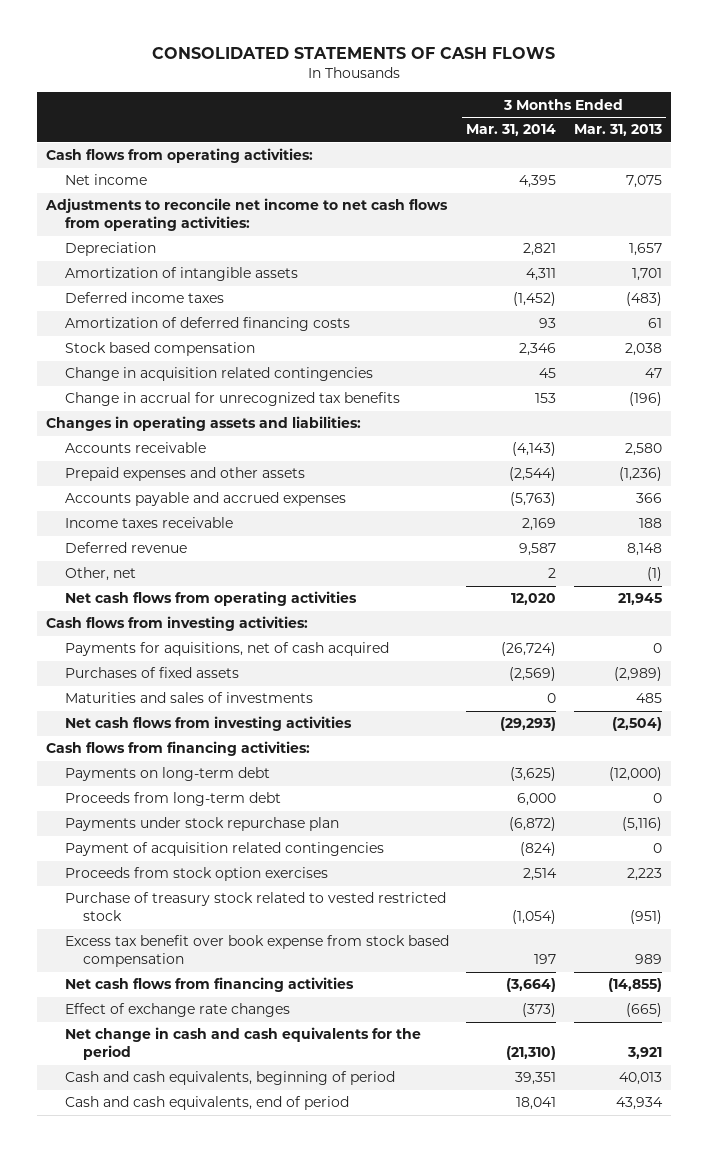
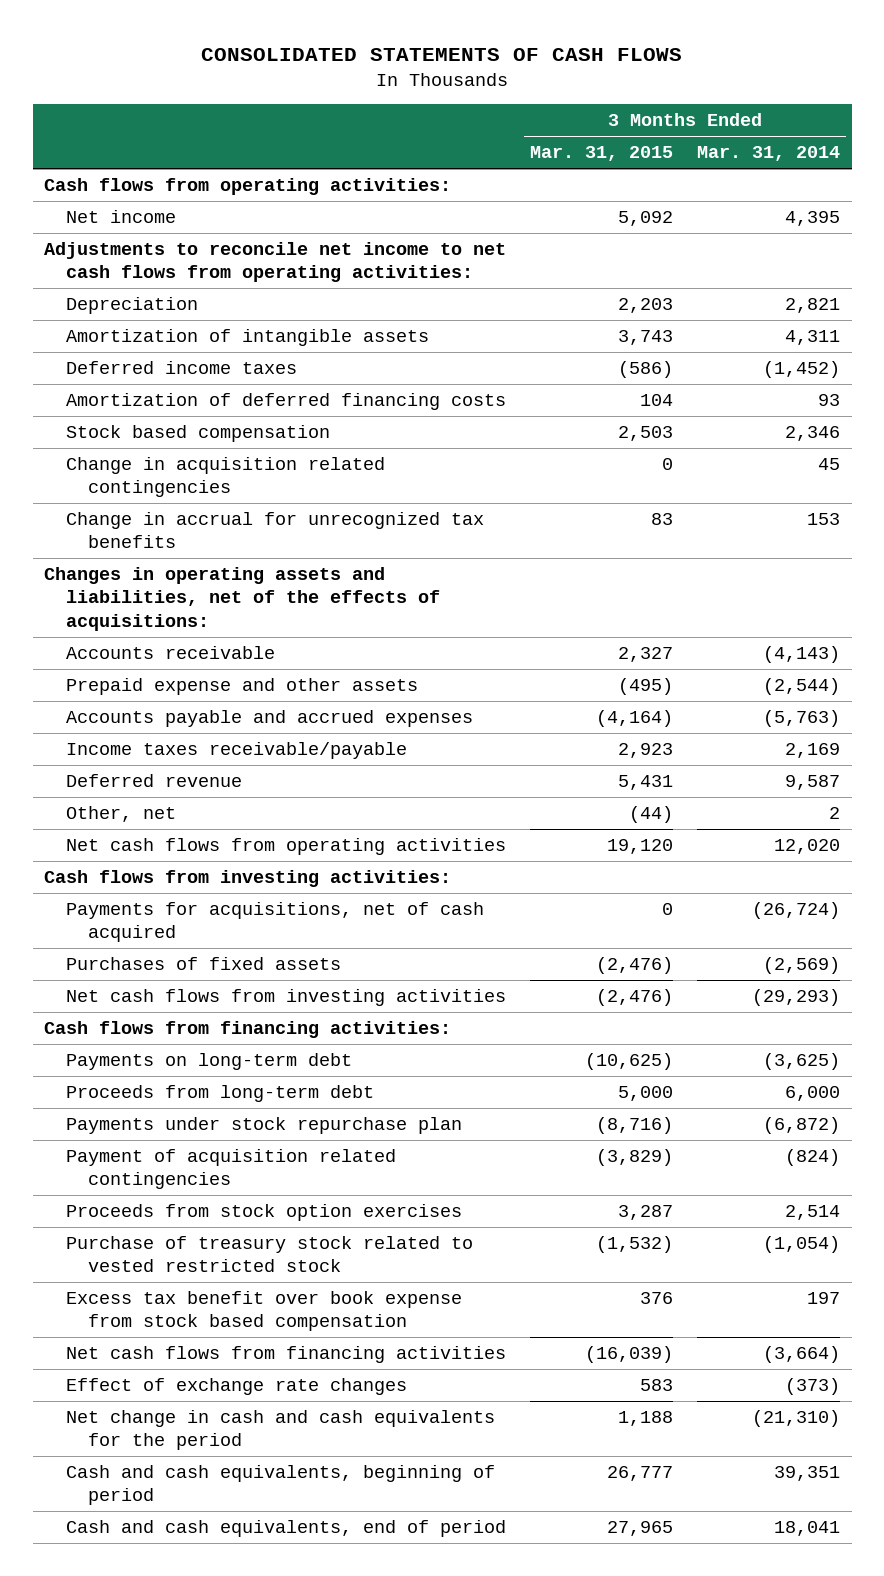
[574,124,663,137] Mar. 31, 2013 -> none
none -> [530,146,674,162] Mar. 31, 2015
[46,416,362,432] Changes in operating assets and liabilities: -> [44,567,441,631] Changes in operating assets and liabilities, net of the effects of acquisitions:
[64,467,305,482] Prepaid expenses and other assets -> [66,678,419,696] Prepaid expense and other assets
[64,517,233,529] Income taxes receivable -> [66,742,408,760] Income taxes receivable/payable
[64,642,389,657] Payments for aquisitions, net of cash acquired -> [66,902,485,943] Payments for acquisitions, net of cash acquired
[64,692,313,704] Maturities and sales of investments -> none

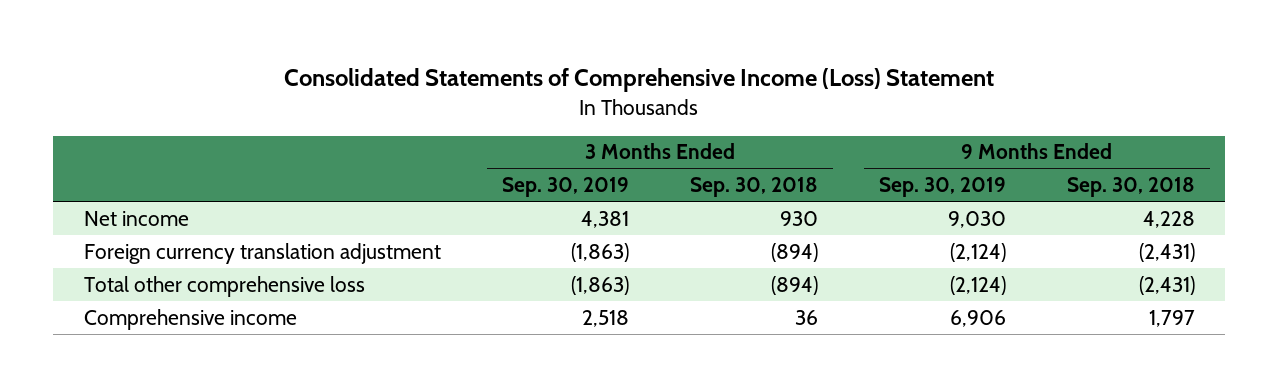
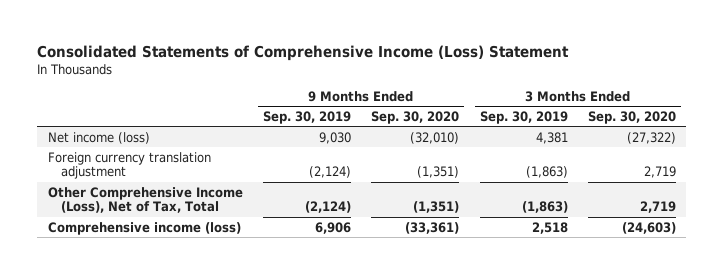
[689,177,818,198] Sep. 30, 2018 -> none
[1066,177,1195,198] Sep. 30, 2018 -> none
none -> [371,110,460,124] Sep. 30, 2020
none -> [588,110,677,124] Sep. 30, 2020
[83,210,189,226] Net income -> [47,131,150,144] Net income (loss)
[83,275,365,297] Total other comprehensive loss -> [47,186,243,214] Other Comprehensive Income (Loss), Net of Tax, Total
[83,308,297,330] Comprehensive income -> [47,221,241,235] Comprehensive income (loss)

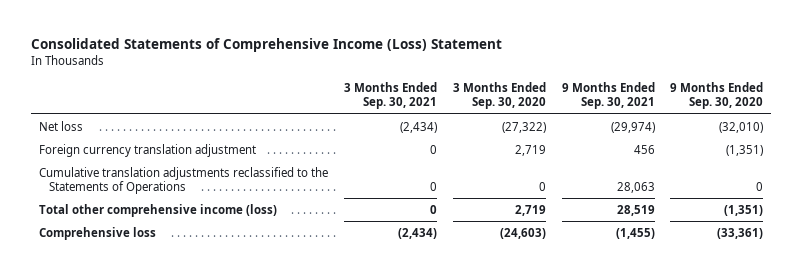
[262,110,351,124] Sep. 30, 2019 -> none
[479,110,568,124] Sep. 30, 2019 -> none
none -> [343,82,437,110] 3 Months Ended Sep. 30, 2021
none -> [561,82,655,110] 9 Months Ended Sep. 30, 2021
[47,131,150,144] Net income (loss) -> [39,120,84,131] Net loss
none -> [39,166,329,194] Cumulative translation adjustments reclassified to the Statements of Operations
[47,186,243,214] Other Comprehensive Income (Loss), Net of Tax, Total -> [39,203,278,217] Total other comprehensive income (loss)
[47,221,241,235] Comprehensive income (loss) -> [39,226,157,240] Comprehensive loss

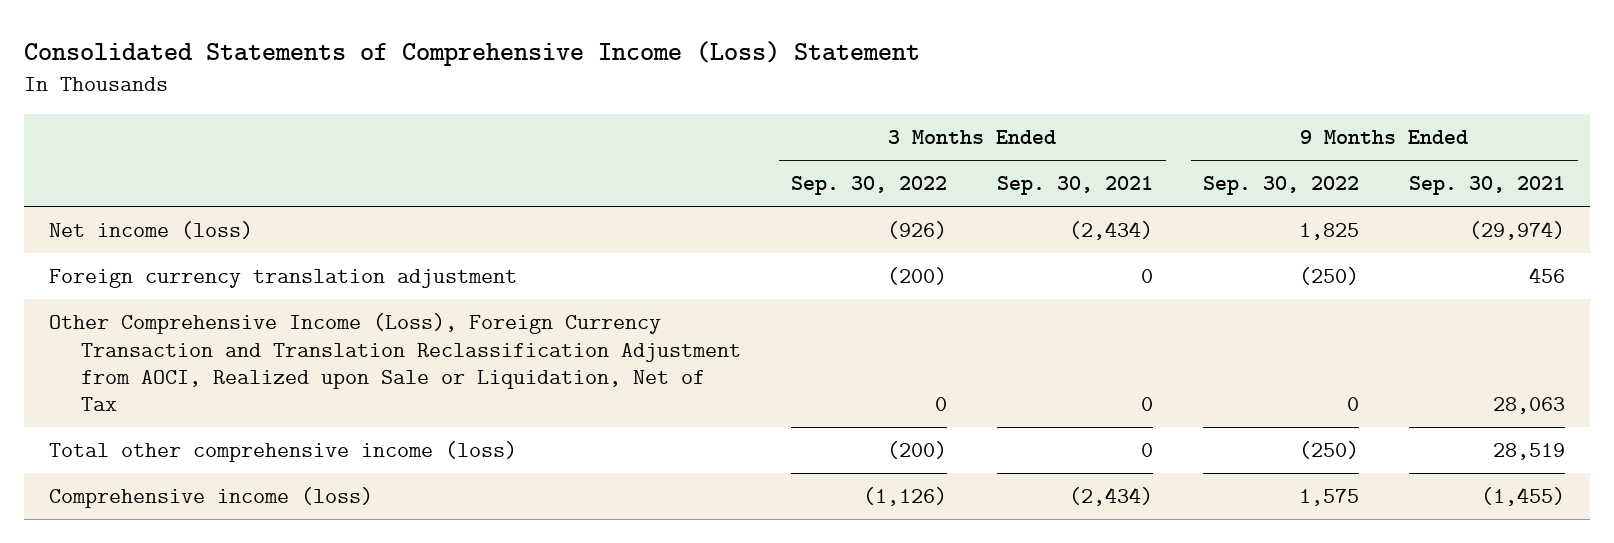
[452,82,546,110] 3 Months Ended Sep. 30, 2020 -> none
[670,82,764,110] 9 Months Ended Sep. 30, 2020 -> none
none -> [791,176,948,196] Sep. 30, 2022
none -> [1203,176,1360,196] Sep. 30, 2022
[39,120,84,131] Net loss -> [48,221,253,240] Net income (loss)
[39,166,329,194] Cumulative translation adjustments reclassified to the Statements of Operations -> [48,313,742,412] Other Comprehensive Income (Loss), Foreign Currency Transaction and Translation Reclassification Adjustment from AOCI, Realized upon Sale or Liquidation, Net of Tax
[39,226,157,240] Comprehensive loss -> [48,487,373,509] Comprehensive income (loss)

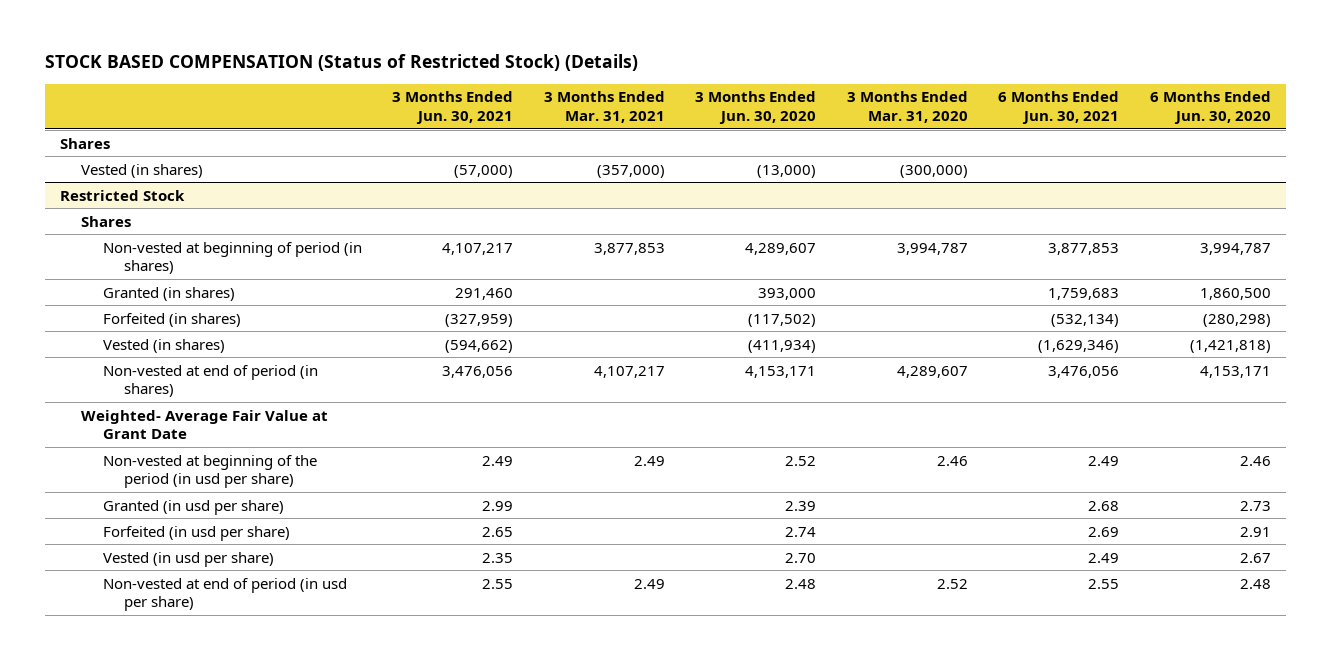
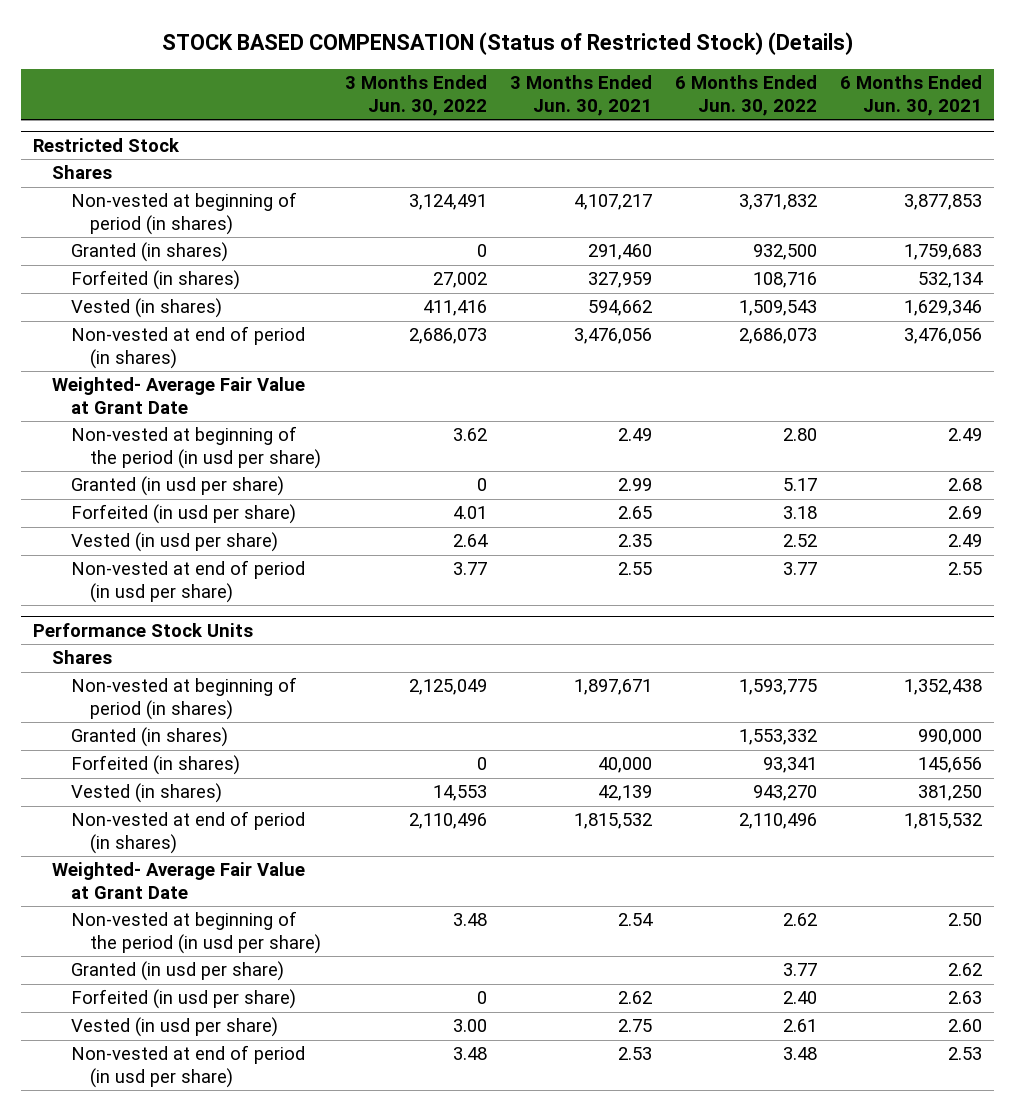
[543,91,665,124] 3 Months Ended Mar. 31, 2021 -> none
[695,91,817,125] 3 Months Ended Jun. 30, 2020 -> none
[846,91,968,124] 3 Months Ended Mar. 31, 2020 -> none
[1149,91,1271,125] 6 Months Ended Jun. 30, 2020 -> none
none -> [344,75,487,117] 3 Months Ended Jun. 30, 2022
none -> [675,75,818,117] 6 Months Ended Jun. 30, 2022
[60,137,111,149] Shares -> none
[81,163,204,178] Vested (in shares) -> none
[445,313,514,327] (327,959) -> [587,272,652,289] 327,959
[1051,313,1120,327] (532,134) -> [918,272,984,289] 532,134
[445,339,514,353] (594,662) -> [587,300,652,317] 594,662
[1038,339,1120,353] (1,629,346) -> [904,300,983,317] 1,629,346
none -> [32,622,253,637] Performance Stock Units
none -> [51,650,112,665] Shares
none -> [71,677,298,721] Non-vested at beginning of period (in shares)
none -> [71,727,229,748] Granted (in shares)
none -> [71,755,241,776] Forfeited (in shares)
none -> [71,783,223,804] Vested (in shares)
none -> [71,811,306,855] Non-vested at end of period (in shares)
none -> [51,862,305,900] Weighted- Average Fair Value at Grant Date
none -> [71,911,322,955] Non-vested at beginning of the period (in usd per share)
none -> [71,961,285,982] Granted (in usd per share)
none -> [71,989,297,1010] Forfeited (in usd per share)
none -> [71,1017,279,1038] Vested (in usd per share)
none -> [71,1045,306,1089] Non-vested at end of period (in usd per share)

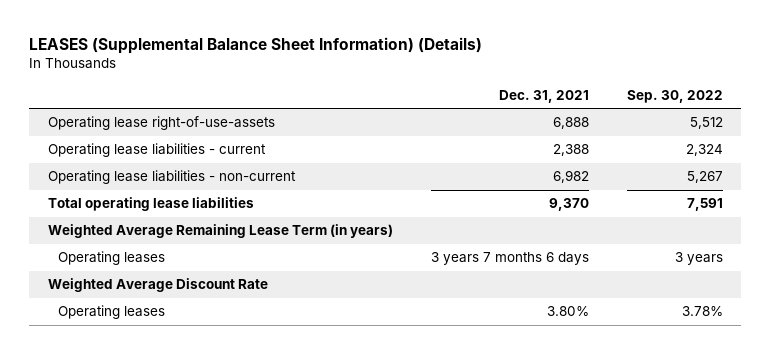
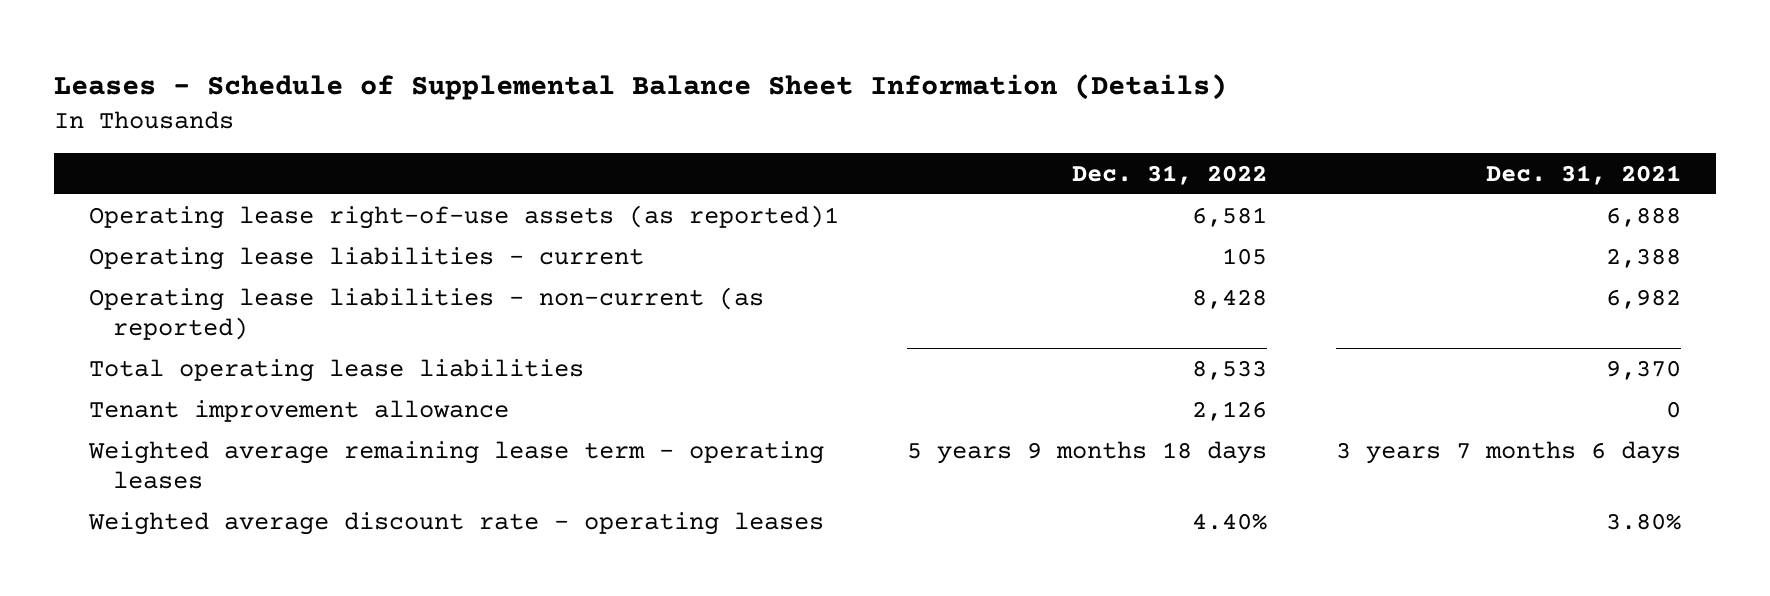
[28,36,482,54] LEASES (Supplemental Balance Sheet Information) (Details) -> [54,73,1228,100] Leases - Schedule of Supplemental Balance Sheet Information (Details)
[626,89,723,103] Sep. 30, 2022 -> none
none -> [1072,165,1268,186] Dec. 31, 2022
[47,116,275,131] Operating lease right-of-use-assets -> [88,204,839,229] Operating lease right-of-use assets (as reported)1
[47,170,296,185] Operating lease liabilities - non-current -> [88,286,764,341] Operating lease liabilities - non-current (as reported)
[47,224,393,239] Weighted Average Remaining Lease Term (in years) -> none
[47,278,268,293] Weighted Average Discount Rate -> none
none -> [88,399,509,422] Tenant improvement allowance
[57,251,165,266] Operating leases -> [87,440,824,490] Weighted average remaining lease term - operating leases
[57,305,165,320] Operating leases -> [87,511,824,535] Weighted average discount rate - operating leases

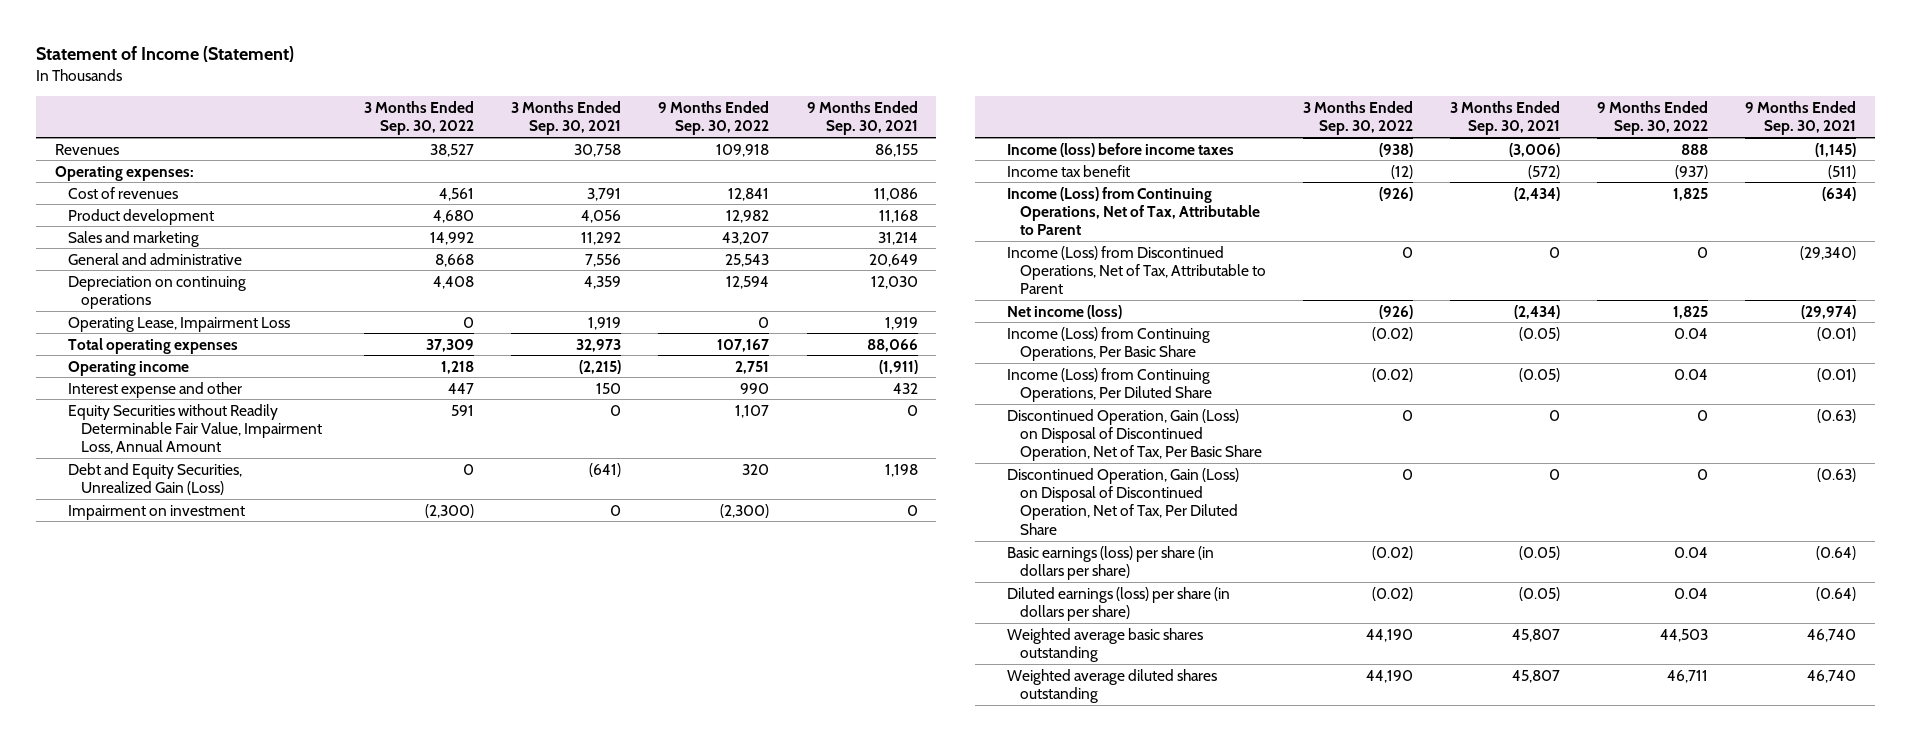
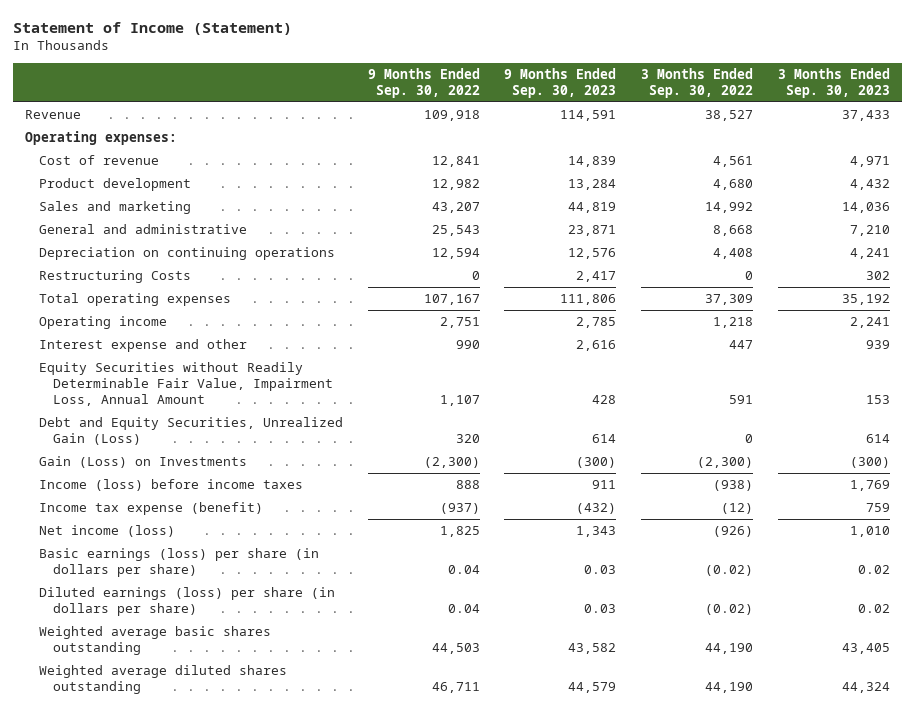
[511,100,622,136] 3 Months Ended Sep. 30, 2021 -> none
[806,100,918,136] 9 Months Ended Sep. 30, 2021 -> none
none -> [504,68,617,99] 9 Months Ended Sep. 30, 2023
none -> [777,68,890,99] 3 Months Ended Sep. 30, 2023
[54,143,119,155] Revenues -> [25,110,82,120] Revenue
[67,186,178,199] Cost of revenues -> [39,155,160,166] Cost of revenue
[67,316,290,332] Operating Lease, Impairment Loss -> none
none -> [39,270,192,284] Restructuring Costs
[67,504,245,520] Impairment on investment -> [39,456,248,469] Gain (Loss) on Investments
[1006,186,1260,236] Income (Loss) from Continuing Operations, Net of Tax, Attributable to Parent -> none
[1006,245,1266,295] Income (Loss) from Discontinued Operations, Net of Tax, Attributable to Parent -> none
[1006,164,1130,177] Income tax benefit -> [39,502,264,516] Income tax expense (benefit)
[1006,326,1210,361] Income (Loss) from Continuing Operations, Per Basic Share -> none
[1006,367,1212,402] Income (Loss) from Continuing Operations, Per Diluted Share -> none
[1006,408,1262,462] Discontinued Operation, Gain (Loss) on Disposal of Discontinued Operation, Net of Tax, Per Basic Share -> none
[1006,467,1239,535] Discontinued Operation, Gain (Loss) on Disposal of Discontinued Operation, Net of Tax, Per Diluted Share -> none

